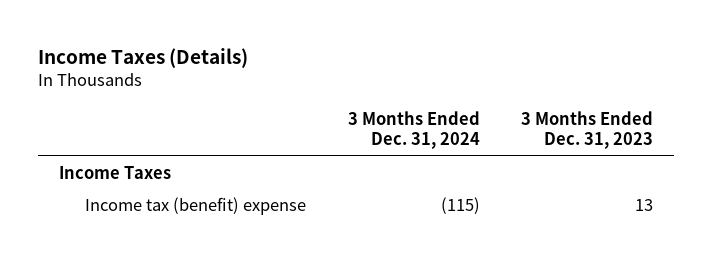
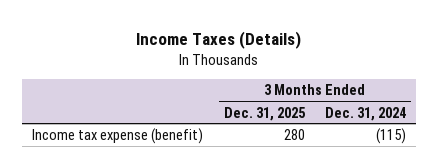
[521,110,654,150] 3 Months Ended Dec. 31, 2023 -> none
none -> [223,106,306,121] Dec. 31, 2025
[58,166,171,180] Income Taxes -> none
[84,197,306,216] Income tax (benefit) expense -> [32,128,204,145] Income tax expense (benefit)

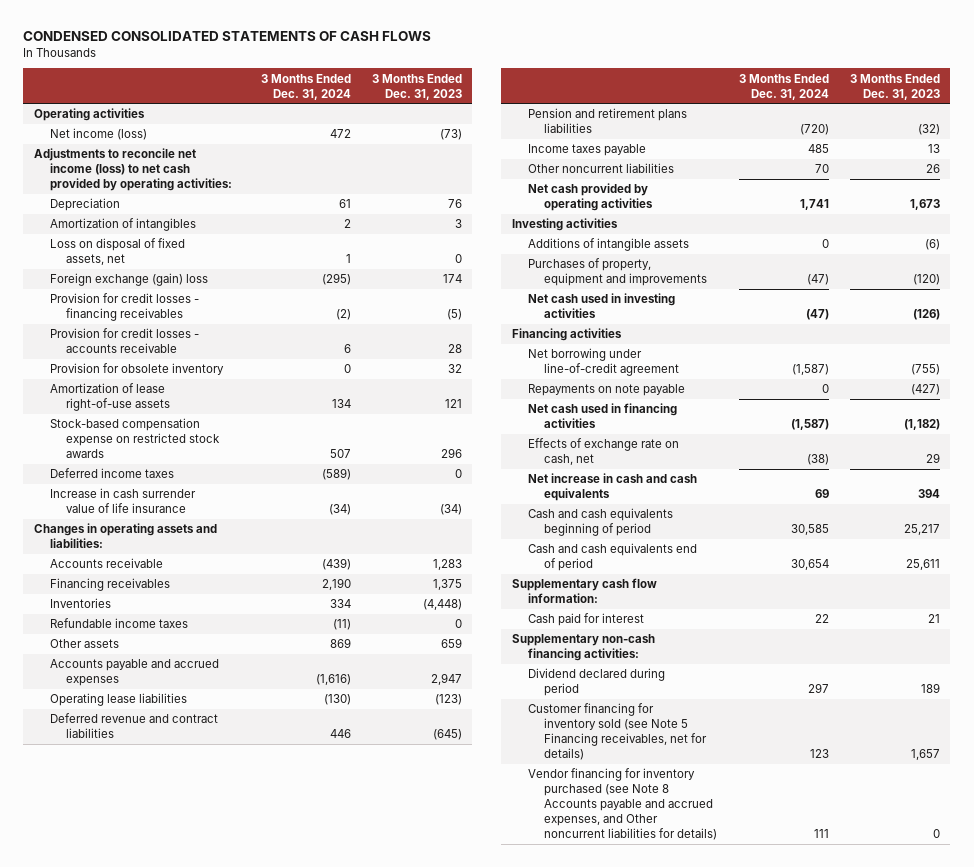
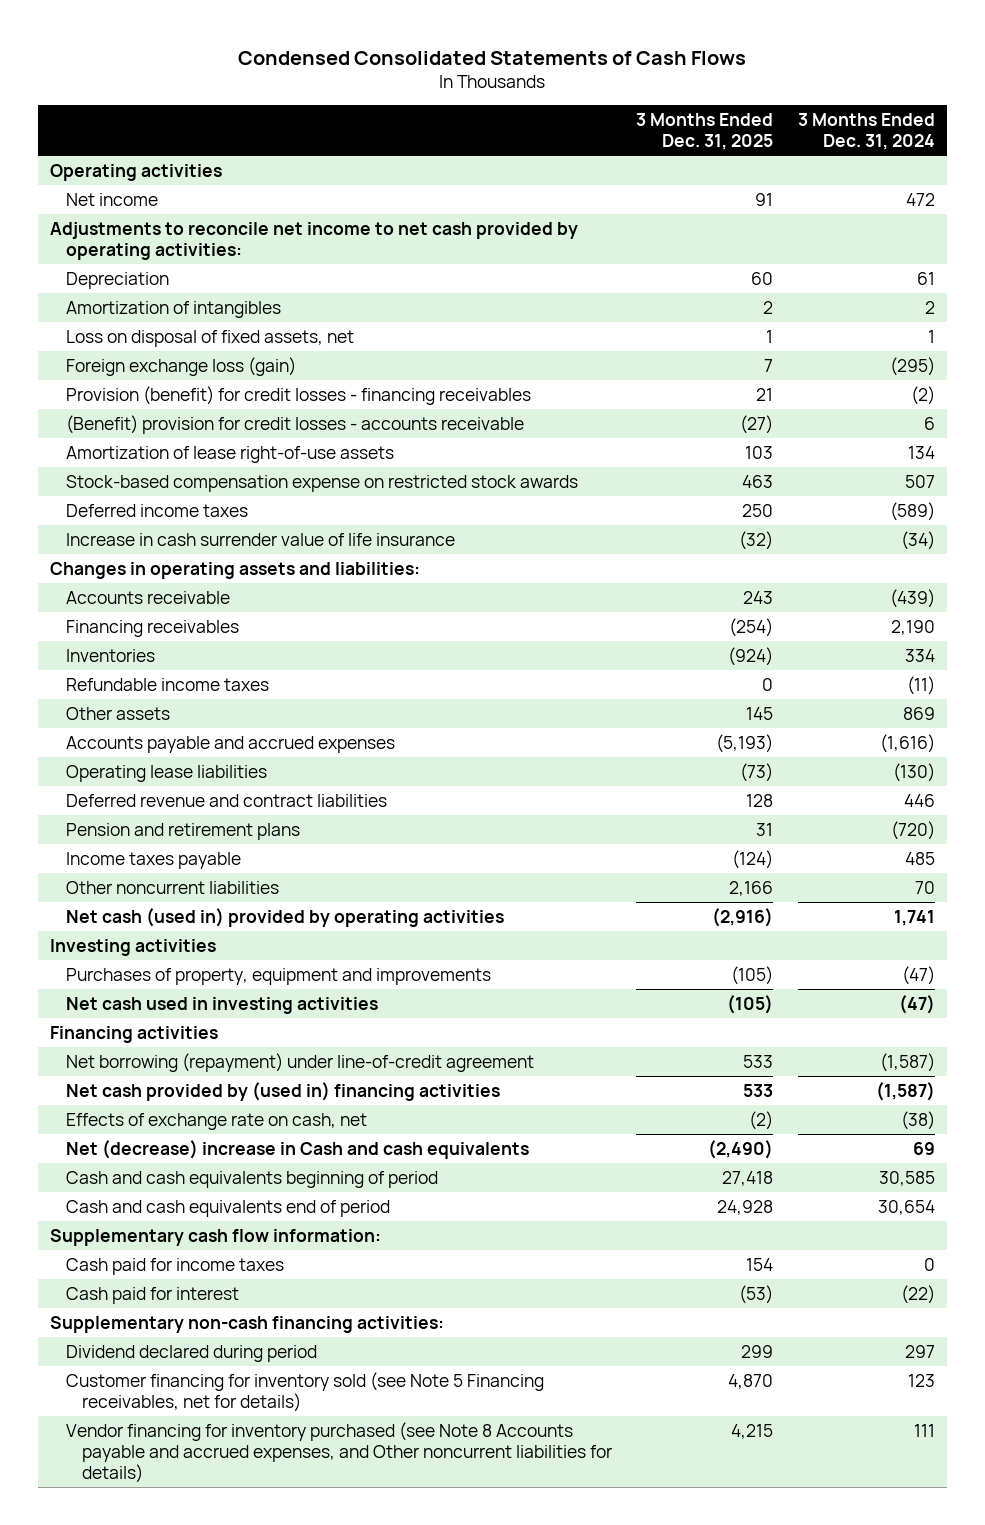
[23,31,432,42] CONDENSED CONSOLIDATED STATEMENTS OF CASH FLOWS -> [238,50,747,65] Condensed Consolidated Statements of Cash Flows
[371,73,462,100] 3 Months Ended Dec. 31, 2023 -> none
none -> [636,113,774,151] 3 Months Ended Dec. 31, 2025
[50,128,148,141] Net income (loss) -> [65,192,158,206] Net income
[34,148,233,192] Adjustments to reconcile net income (loss) to net cash provided by operating activities: -> [49,221,578,260] Adjustments to reconcile net income to net cash provided by operating activities:
[50,363,225,376] Provision for obsolete inventory -> none
[50,273,209,287] Foreign exchange (gain) loss -> [65,356,296,376] Foreign exchange loss (gain)
[50,293,200,322] Provision for credit losses - financing receivables -> [65,385,531,405] Provision (benefit) for credit losses - financing receivables
[50,328,200,354] Provision for credit losses - accounts receivable -> [65,414,524,434] (Benefit) provision for credit losses - accounts receivable
[528,108,688,134] Pension and retirement plans liabilities -> [65,822,300,840] Pension and retirement plans
[528,183,654,212] Net cash provided by operating activities -> [65,907,504,927] Net cash (used in) provided by operating activities
[528,238,690,252] Additions of intangible assets -> none
[528,384,686,397] Repayments on note payable -> none
[528,348,680,377] Net borrowing under line-of-credit agreement -> [65,1052,534,1072] Net borrowing (repayment) under line-of-credit agreement
[528,403,678,429] Net cash used in financing activities -> [65,1081,500,1101] Net cash provided by (used in) financing activities
[528,473,698,502] Net increase in cash and cash equivalents -> [65,1139,529,1159] Net (decrease) increase in Cash and cash equivalents
none -> [65,1257,284,1275] Cash paid for income taxes
[814,614,829,624] 22 -> [900,1284,935,1304] (22)

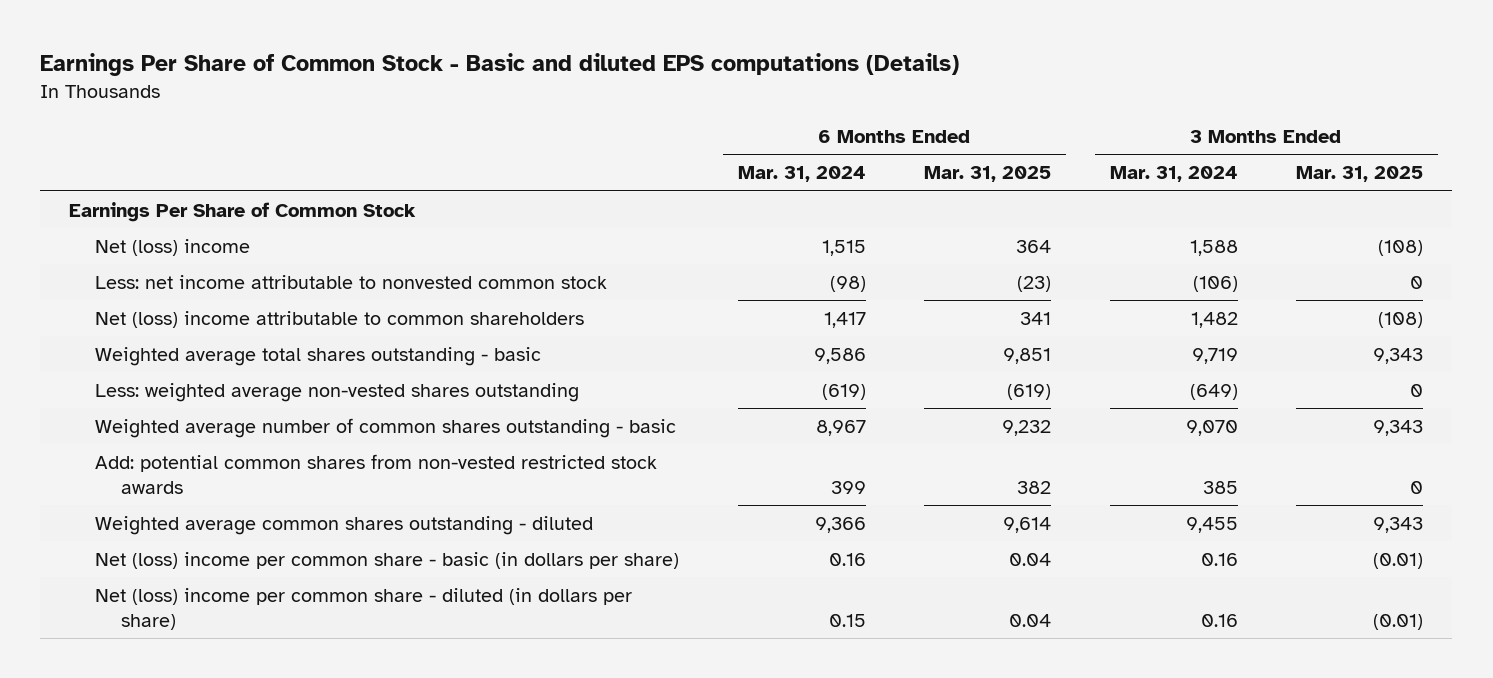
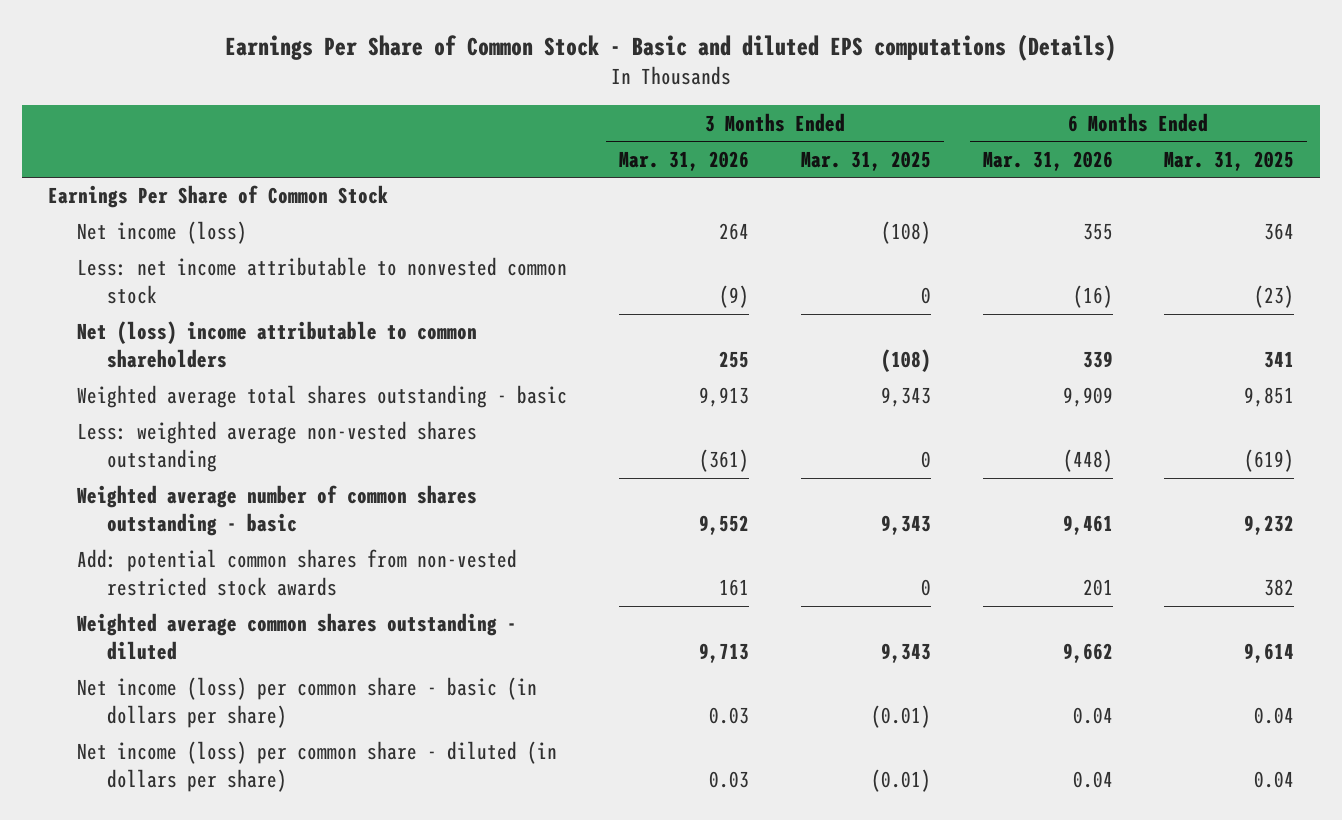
[737,166,866,183] Mar. 31, 2024 -> none
[1109,166,1238,183] Mar. 31, 2024 -> none
none -> [619,150,750,171] Mar. 31, 2026
none -> [982,150,1113,171] Mar. 31, 2026
[95,238,251,256] Net (loss) income -> [77,221,248,245] Net income (loss)
[95,551,680,569] Net (loss) income per common share - basic (in dollars per share) -> [77,677,538,729] Net income (loss) per common share - basic (in dollars per share)
[95,587,633,630] Net (loss) income per common share - diluted (in dollars per share) -> [77,741,558,793] Net income (loss) per common share - diluted (in dollars per share)

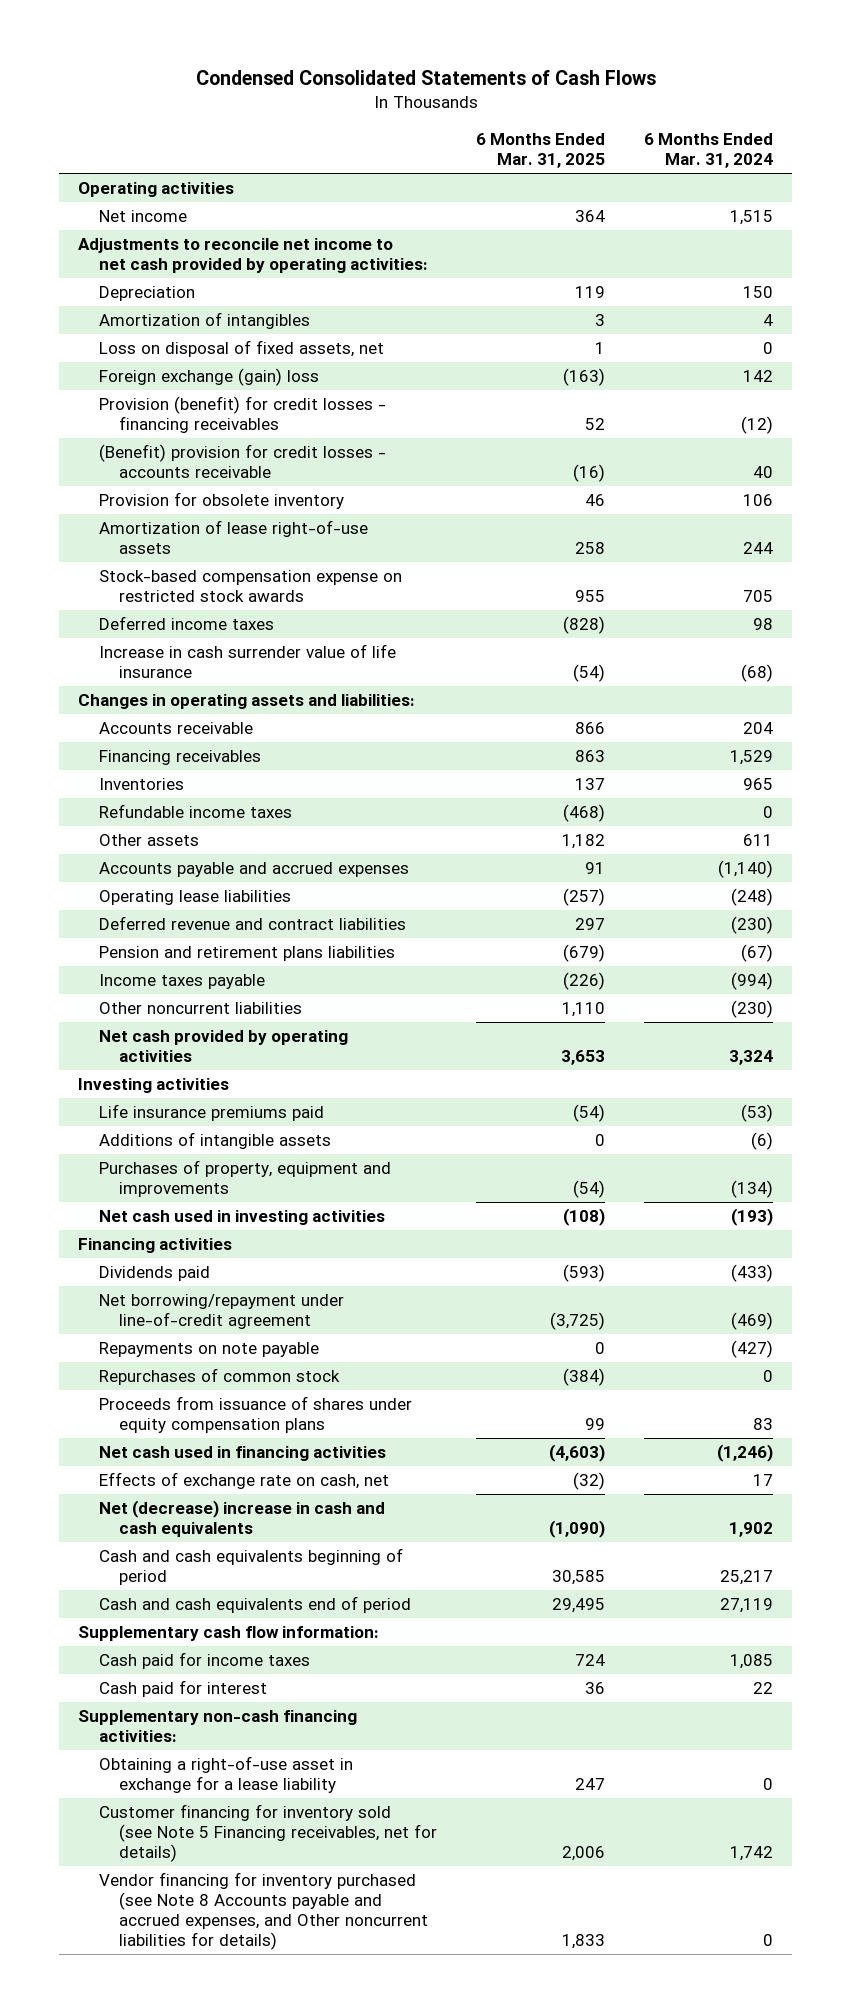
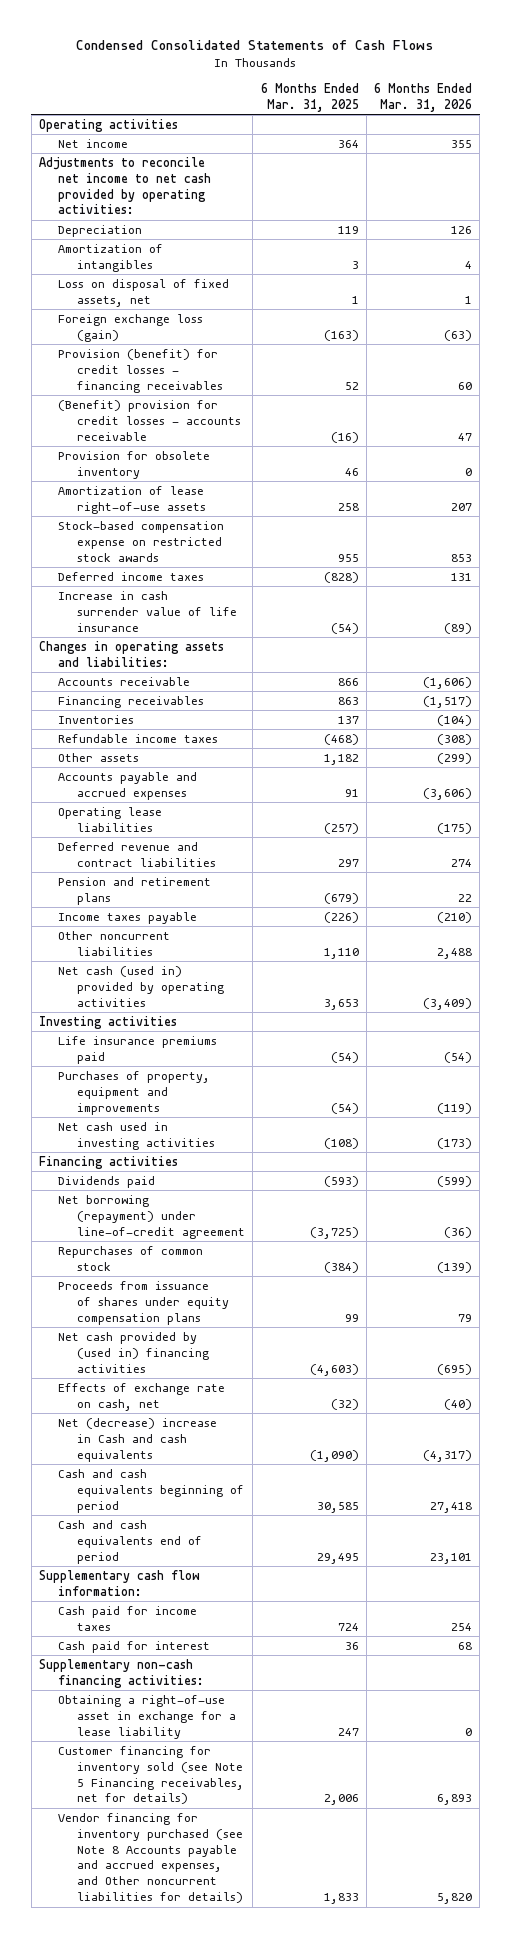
[643,133,773,169] 6 Months Ended Mar. 31, 2024 -> none
none -> [373,82,472,112] 6 Months Ended Mar. 31, 2026
[98,368,319,387] Foreign exchange (gain) loss -> [58,313,204,342] Foreign exchange loss (gain)
[98,946,395,962] Pension and retirement plans liabilities -> [58,876,212,905] Pension and retirement plans
[98,1030,348,1062] Net cash provided by operating activities -> [58,965,225,1007] Net cash (used in) provided by operating activities
[98,1132,331,1150] Additions of intangible assets -> none
[98,1342,319,1358] Repayments on note payable -> none
[98,1294,344,1329] Net borrowing/repayment under line-of-credit agreement -> [58,1194,246,1239] Net borrowing (repayment) under line-of-credit agreement
[98,1446,386,1462] Net cash used in financing activities -> [58,1331,210,1373] Net cash provided by (used in) financing activities
[98,1500,385,1537] Net (decrease) increase in cash and cash equivalents -> [58,1417,218,1462] Net (decrease) increase in Cash and cash equivalents

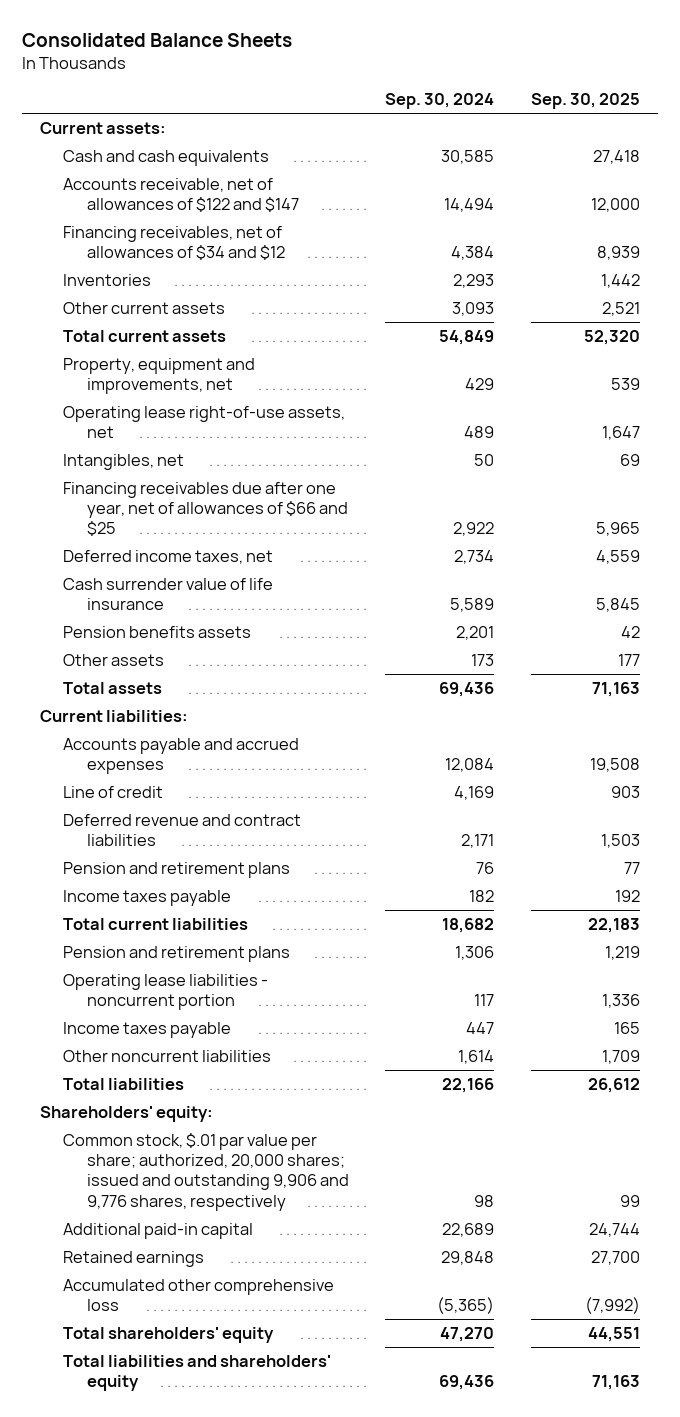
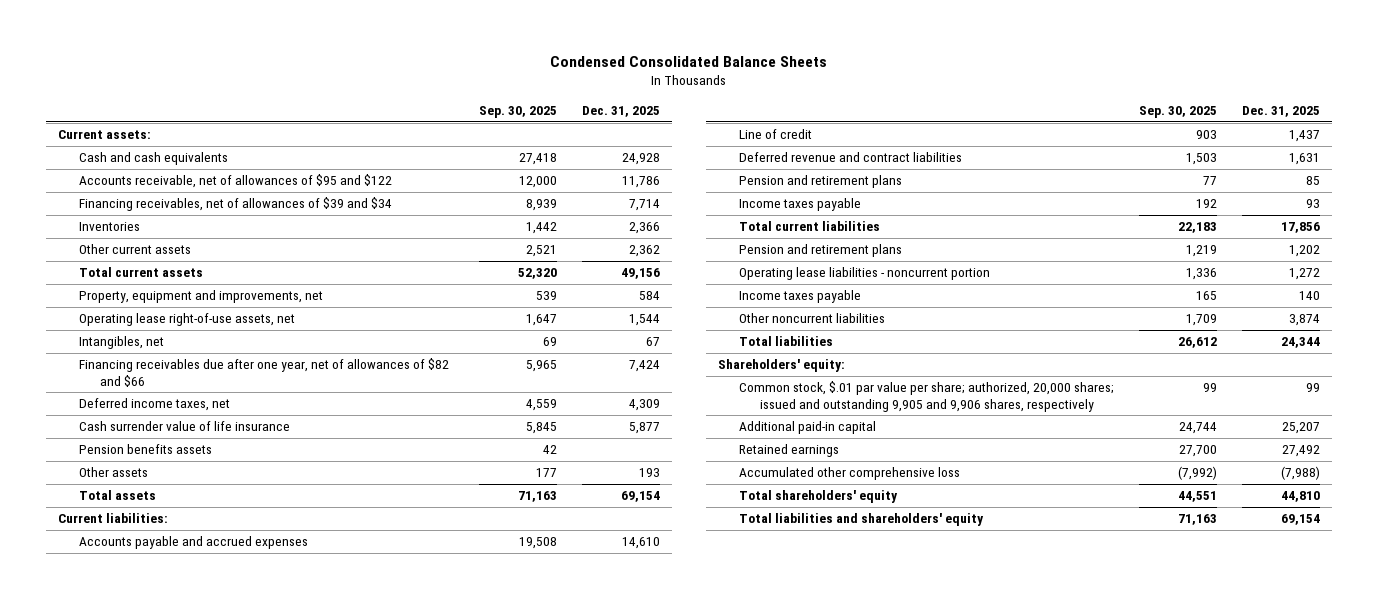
[21,33,292,48] Consolidated Balance Sheets -> [550,55,828,67] Condensed Consolidated Balance Sheets
[385,93,495,110] Sep. 30, 2024 -> none
none -> [581,105,660,117] Dec. 31, 2025
[63,177,299,213] Accounts receivable, net of allowances of $122 and $147 -> [79,174,393,189] Accounts receivable, net of allowances of $95 and $122
[63,225,285,261] Financing receivables, net of allowances of $34 and $12 -> [79,197,393,212] Financing receivables, net of allowances of $39 and $34
[63,481,348,537] Financing receivables due after one year, net of allowances of $66 and $25 -> [79,358,450,387] Financing receivables due after one year, net of allowances of $82 and $66
[63,1132,349,1211] Common stock, $.01 par value per share; authorized, 20,000 shares; issued and outstanding 9,906 and 9,776 shares, respectively -> [739,381,1115,412] Common stock, $.01 par value per share; authorized, 20,000 shares; issued and outstanding 9,905 and 9,906 shares, respectively

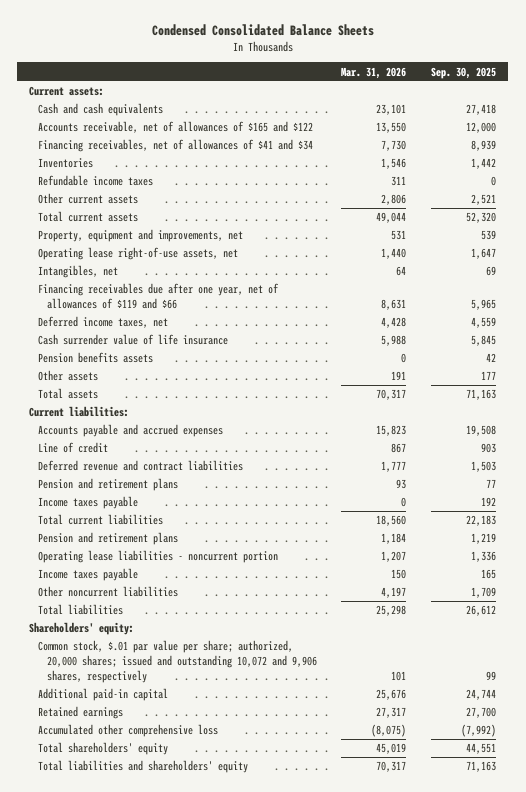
[581,105,660,117] Dec. 31, 2025 -> none
none -> [341,66,407,79] Mar. 31, 2026
[79,174,393,189] Accounts receivable, net of allowances of $95 and $122 -> [38,121,314,134] Accounts receivable, net of allowances of $165 and $122
[79,197,393,212] Financing receivables, net of allowances of $39 and $34 -> [38,139,314,153] Financing receivables, net of allowances of $41 and $34
none -> [38,175,154,187] Refundable income taxes
[79,358,450,387] Financing receivables due after one year, net of allowances of $82 and $66 -> [38,283,280,309] Financing receivables due after one year, net of allowances of $119 and $66
[739,381,1115,412] Common stock, $.01 par value per share; authorized, 20,000 shares; issued and outstanding 9,905 and 9,906 shares, respectively -> [38,640,317,683] Common stock, $.01 par value per share; authorized, 20,000 shares; issued and outstanding 10,072 and 9,906 shares, respectively

